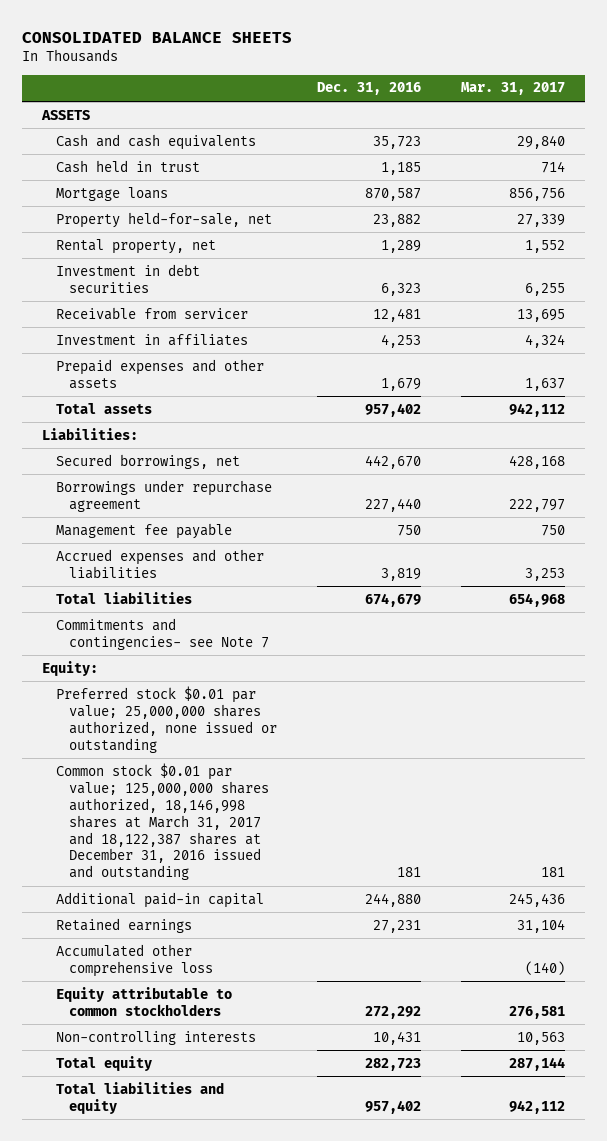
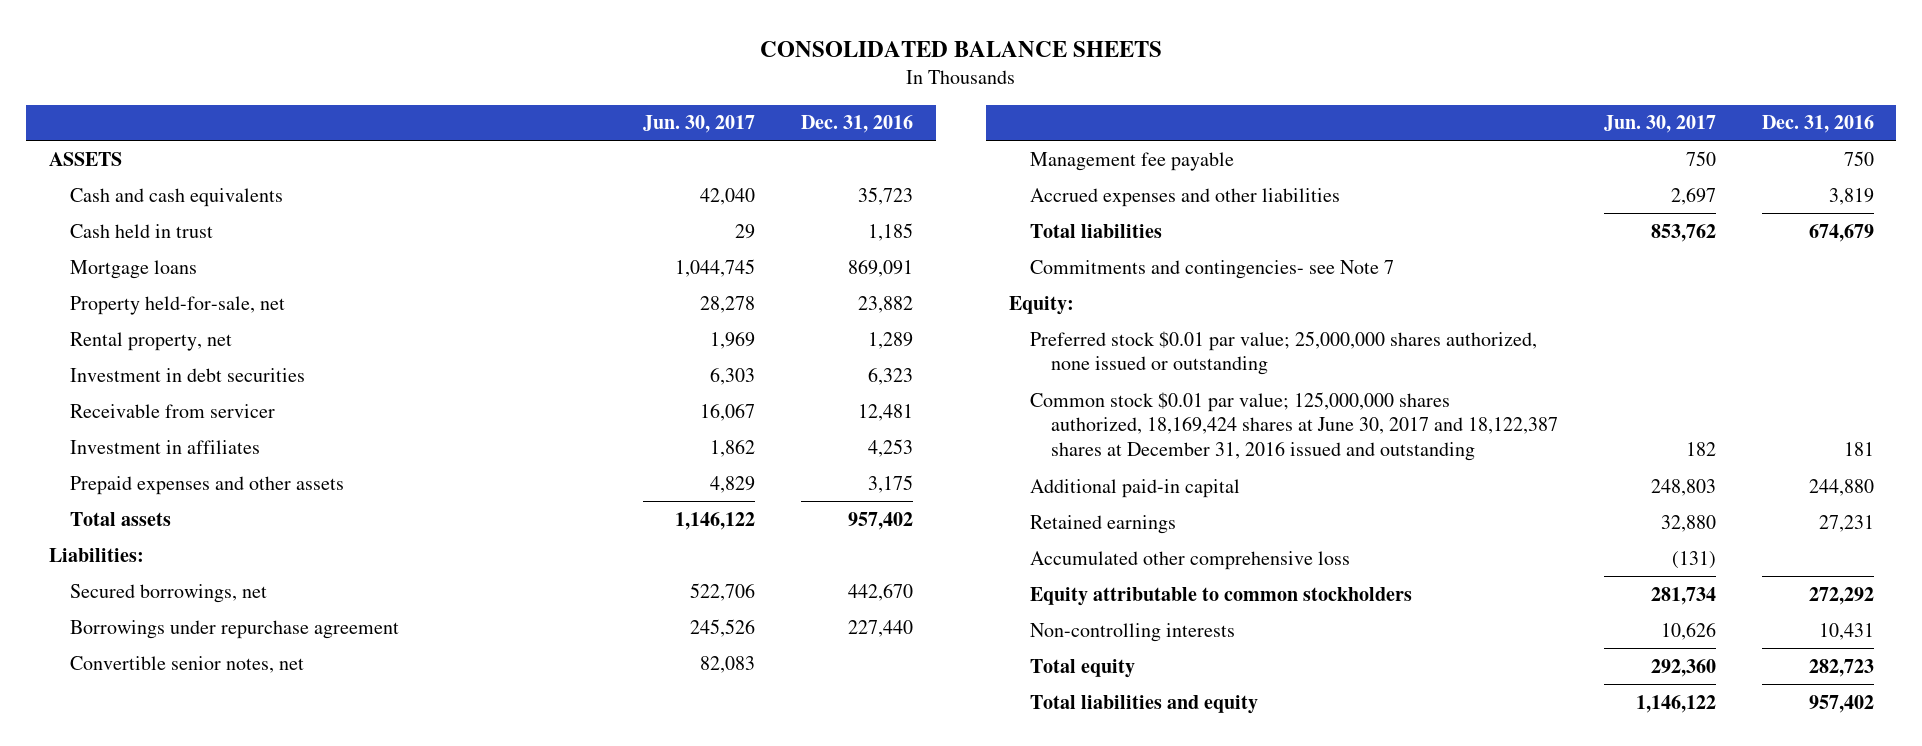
[460,82,565,96] Mar. 31, 2017 -> none
none -> [643,115,756,134] Jun. 30, 2017
[364,187,421,201] 870,587 -> [847,258,913,277] 869,091
[380,377,421,391] 1,679 -> [867,474,913,493] 3,175
none -> [69,655,304,673] Convertible senior notes, net
[55,762,269,881] Common stock $0.01 par value; 125,000,000 shares authorized, 18,146,998 shares at March 31, 2017 and 18,122,387 shares at December 31, 2016 issued and outstanding -> [1030,391,1558,462] Common stock $0.01 par value; 125,000,000 shares authorized, 18,169,424 shares at June 30, 2017 and 18,122,387 shares at December 31, 2016 issued and outstanding

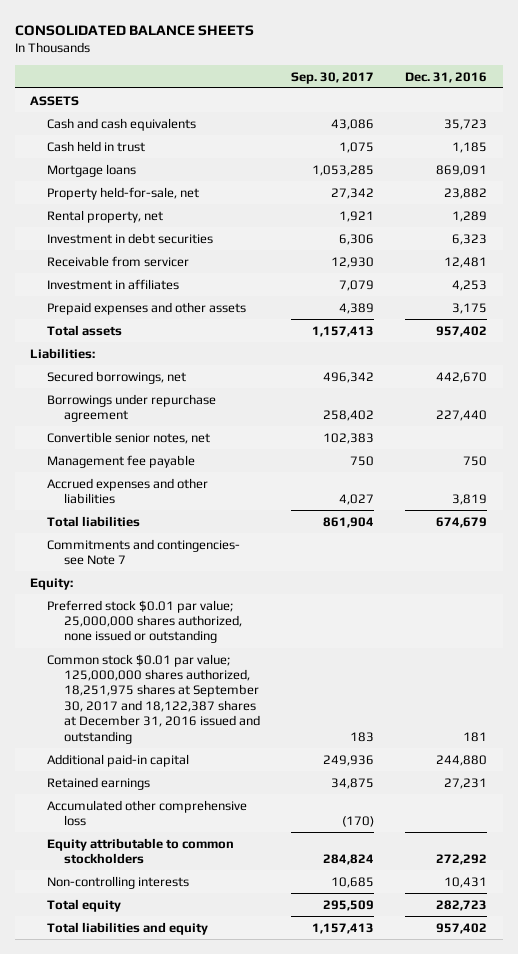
[643,115,756,134] Jun. 30, 2017 -> none
none -> [291,71,375,84] Sep. 30, 2017
[1030,391,1558,462] Common stock $0.01 par value; 125,000,000 shares authorized, 18,169,424 shares at June 30, 2017 and 18,122,387 shares at December 31, 2016 issued and outstanding -> [47,653,260,744] Common stock $0.01 par value; 125,000,000 shares authorized, 18,251,975 shares at September 30, 2017 and 18,122,387 shares at December 31, 2016 issued and outstanding

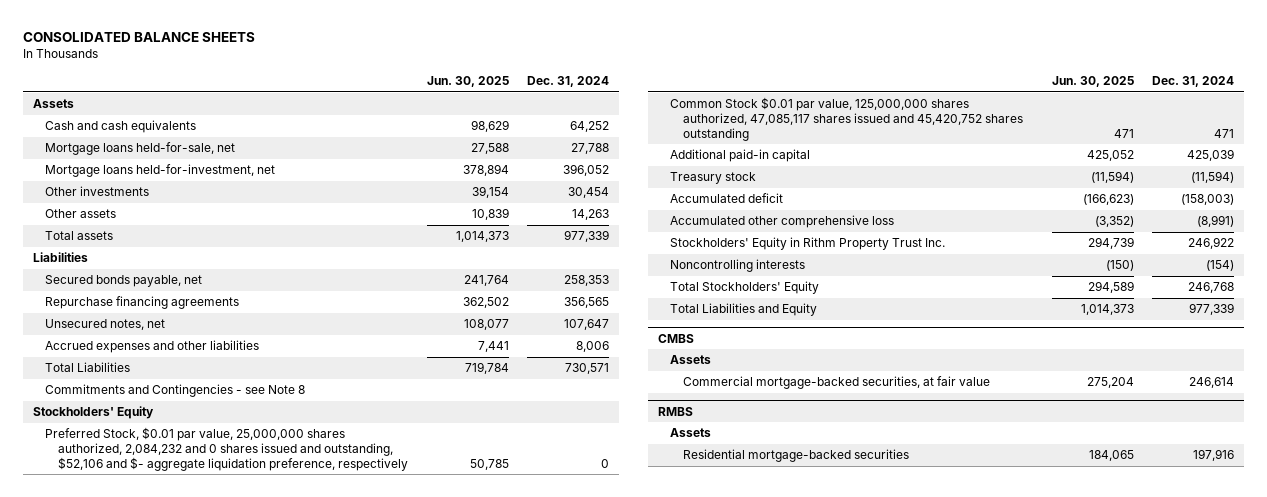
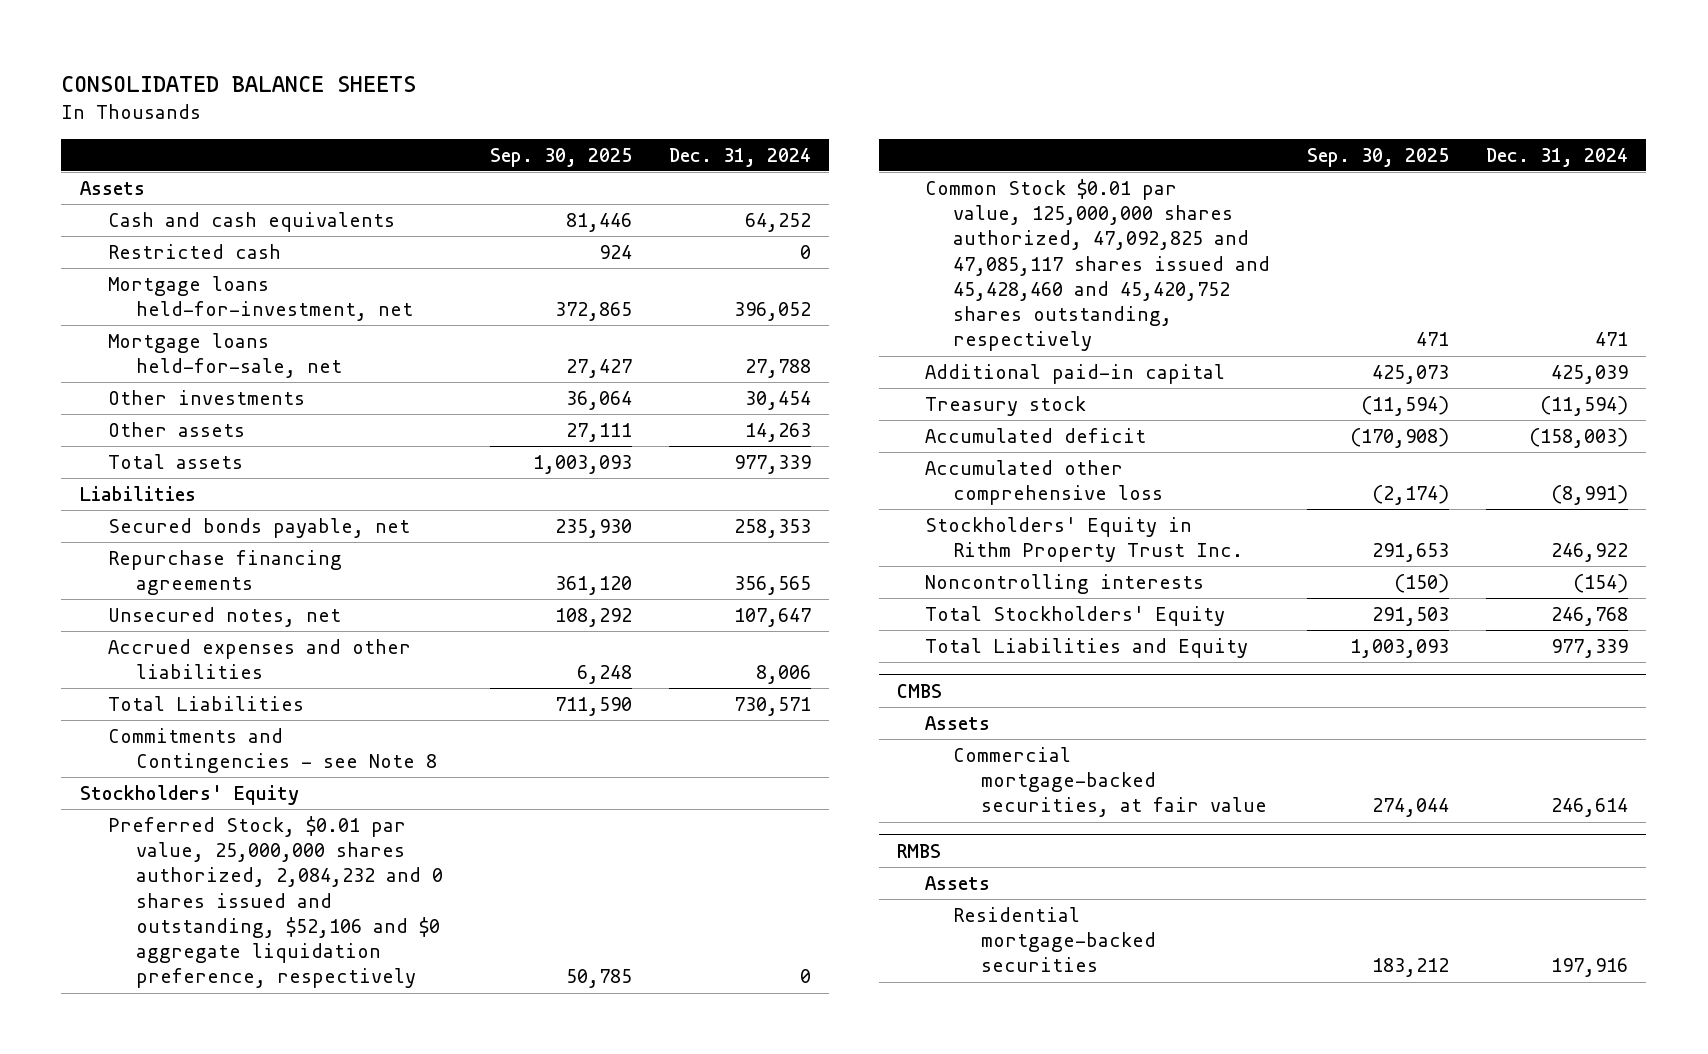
[426,76,509,88] Jun. 30, 2025 -> none
none -> [489,147,632,167] Sep. 30, 2025
none -> [108,243,282,259] Restricted cash
[45,142,236,156] Mortgage loans held-for-sale, net -> [108,332,343,379] Mortgage loans held-for-sale, net
[45,427,409,471] Preferred Stock, $0.01 par value, 25,000,000 shares authorized, 2,084,232 and 0 shares issued and outstanding, $52,106 and $- aggregate liquidation preference, respectively -> [108,815,444,989] Preferred Stock, $0.01 par value, 25,000,000 shares authorized, 2,084,232 and 0 shares issued and outstanding, $52,106 and $0 aggregate liquidation preference, respectively
[670,97,1024,141] Common Stock $0.01 par value, 125,000,000 shares authorized, 47,085,117 shares issued and 45,420,752 shares outstanding -> [925,178,1271,352] Common Stock $0.01 par value, 125,000,000 shares authorized, 47,092,825 and 47,085,117 shares issued and 45,428,460 and 45,420,752 shares outstanding, respectively

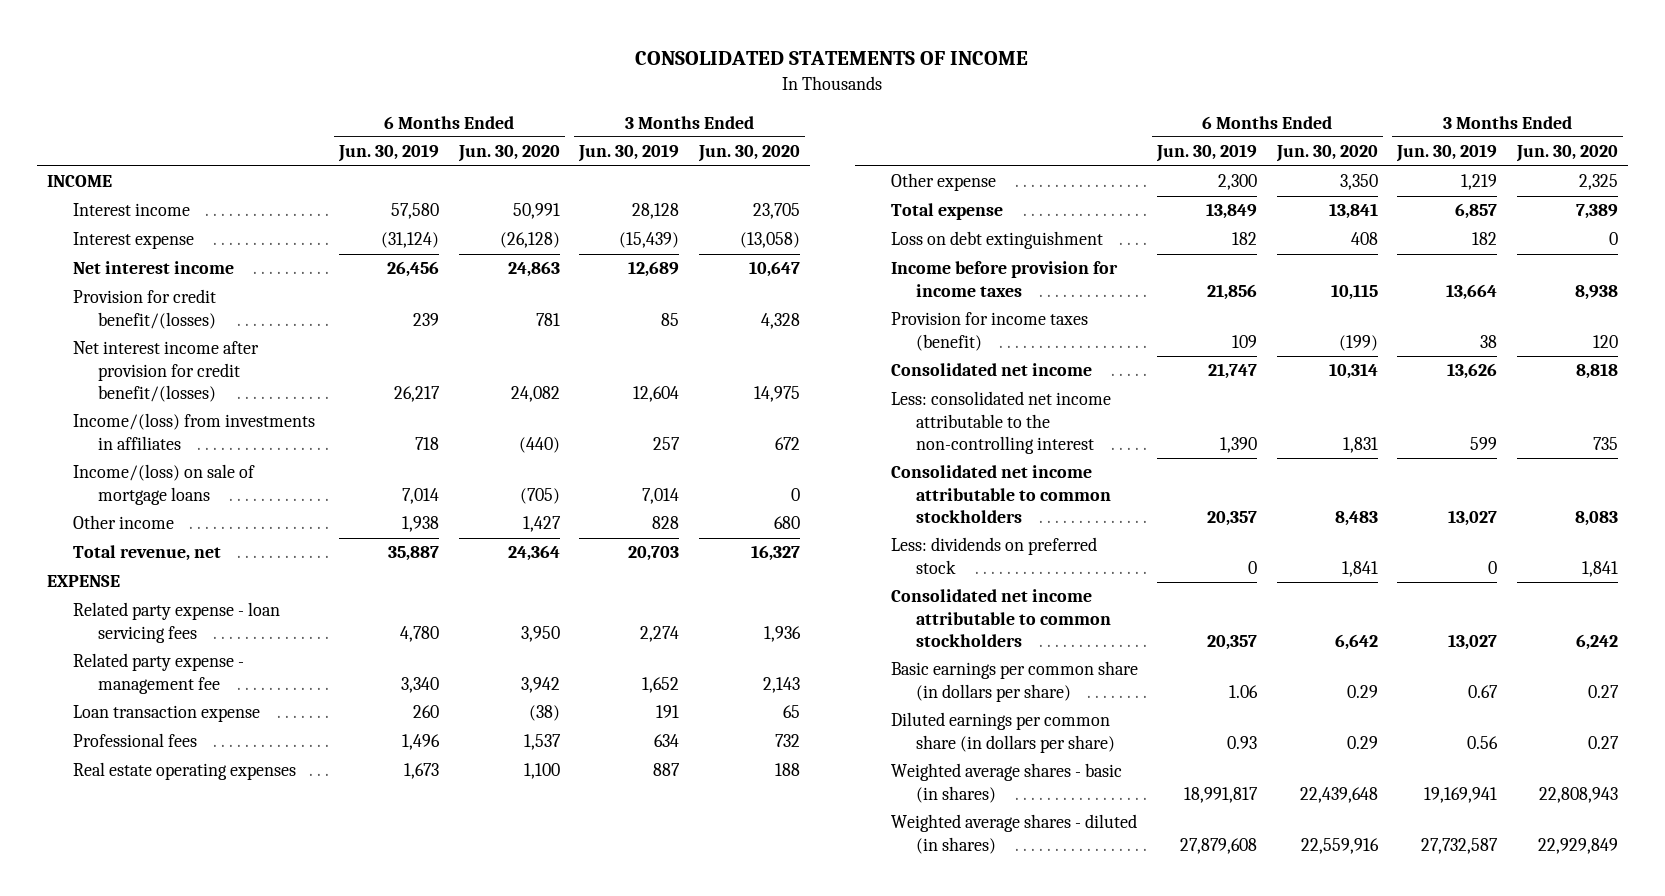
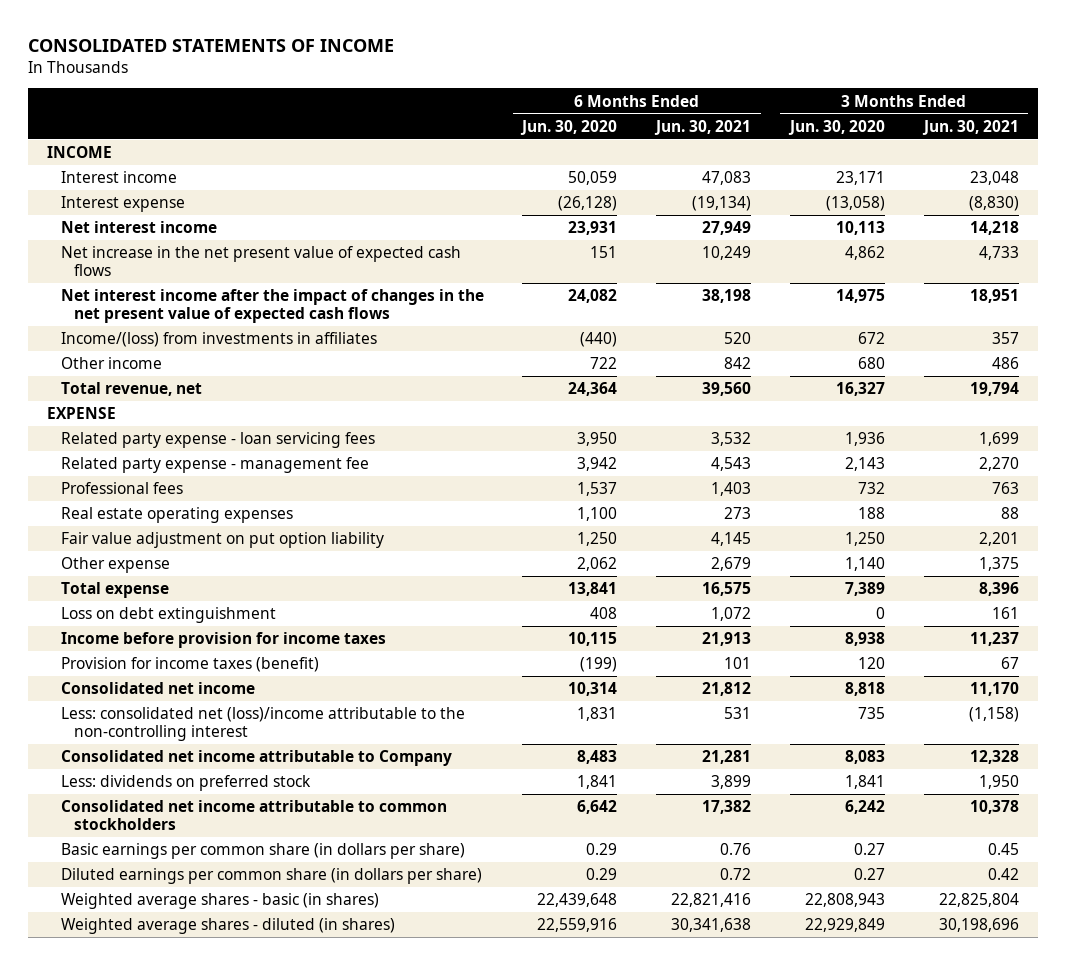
[338,144,440,163] Jun. 30, 2019 -> none
[578,144,680,163] Jun. 30, 2019 -> none
none -> [654,119,752,135] Jun. 30, 2021
none -> [921,119,1019,135] Jun. 30, 2021
[512,203,560,220] 50,991 -> [568,171,618,186] 50,059
[752,203,800,220] 23,705 -> [835,171,885,186] 23,171
[72,289,217,329] Provision for credit benefit/(losses) -> none
[507,261,560,278] 24,863 -> [568,221,618,236] 23,931
[748,261,800,278] 10,647 -> [835,221,885,236] 10,113
none -> [60,246,461,277] Net increase in the net present value of expected cash flows
[72,341,259,402] Net interest income after provision for credit benefit/(losses) -> [60,289,484,324] Net interest income after the impact of changes in the net present value of expected cash flows
[72,464,255,505] Income/(loss) on sale of mortgage loans -> none
[522,516,561,533] 1,427 -> [590,357,618,370] 722
[72,705,260,723] Loan transaction expense -> none
none -> [60,532,384,549] Fair value adjustment on put option liability
[1339,174,1378,191] 3,350 -> [577,557,618,572] 2,062
[1578,174,1618,191] 2,325 -> [844,557,885,572] 1,140
[890,391,1111,454] Less: consolidated net income attributable to the non-controlling interest -> [60,707,465,742] Less: consolidated net (loss)/income attributable to the non-controlling interest
[890,465,1112,523] Consolidated net income attributable to common stockholders -> [60,750,452,767] Consolidated net income attributable to Company

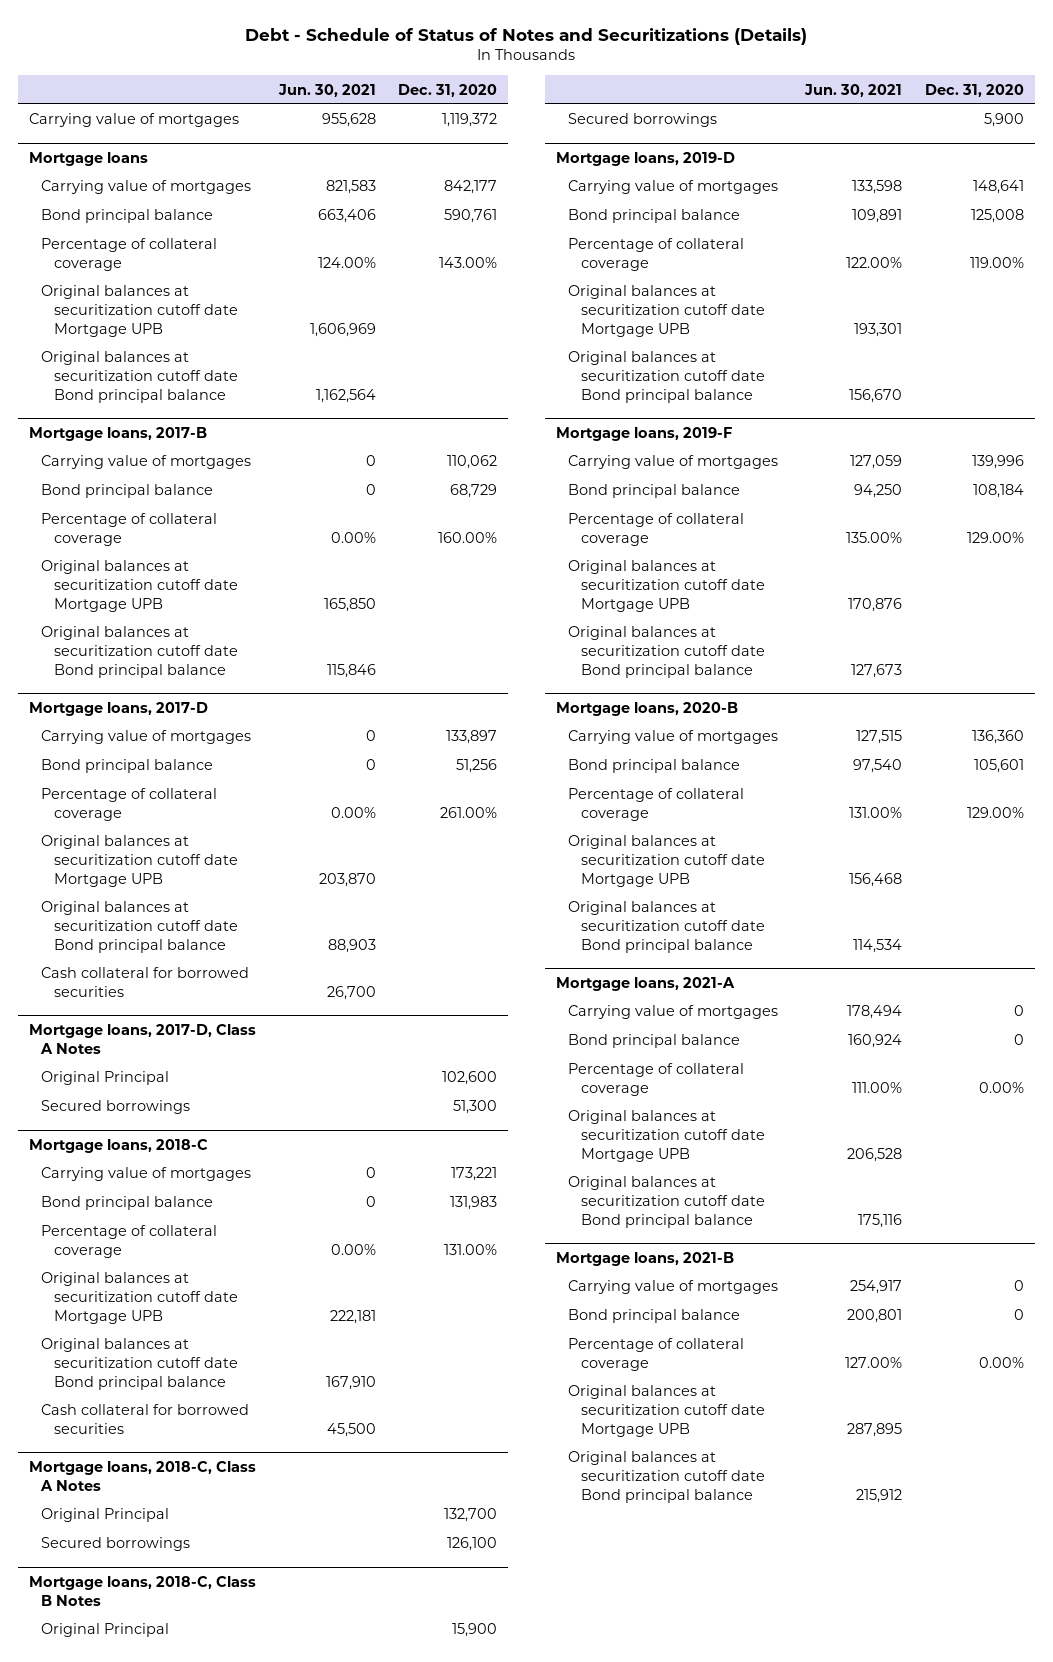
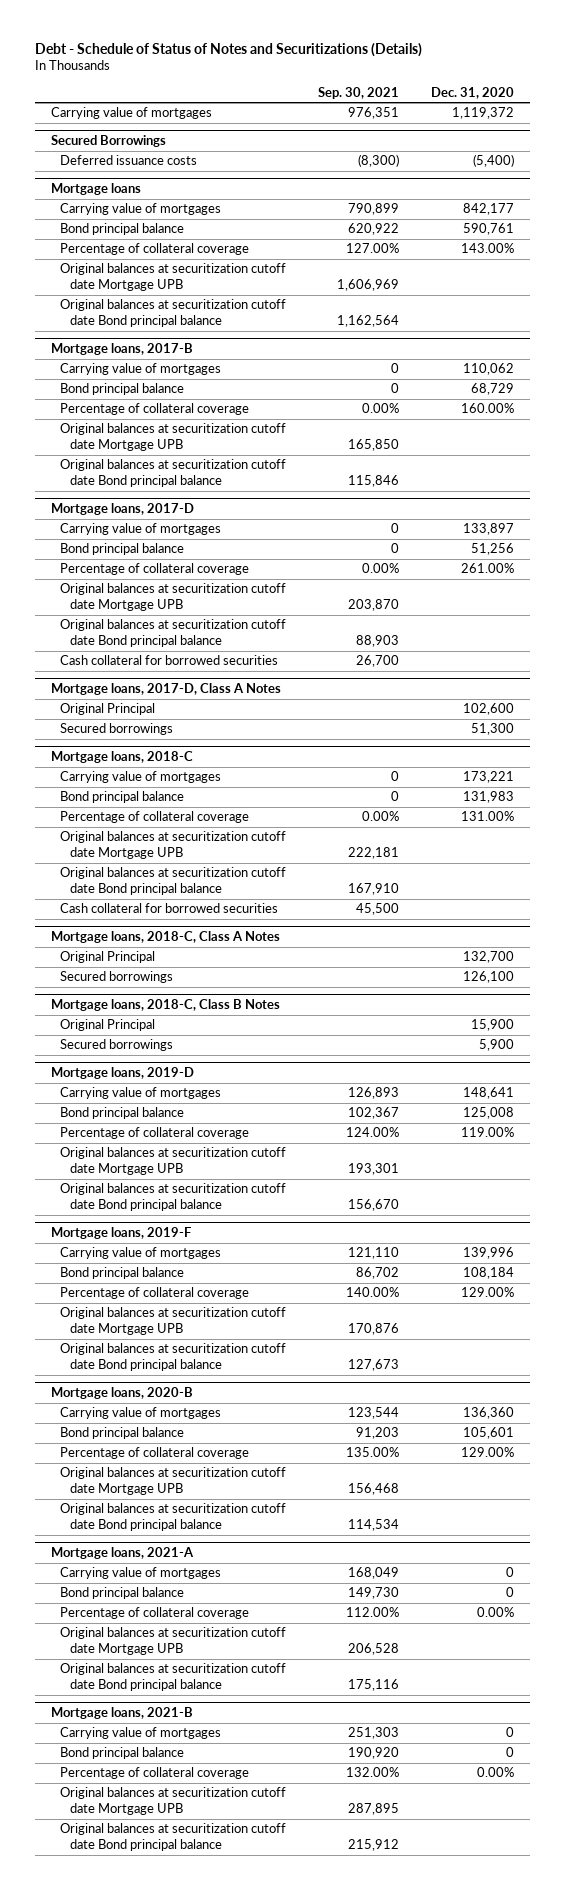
[277,83,376,97] Jun. 30, 2021 -> none
none -> [318,86,400,99] Sep. 30, 2021
none -> [50,135,166,148] Secured Borrowings
none -> [60,155,198,166] Deferred issuance costs

